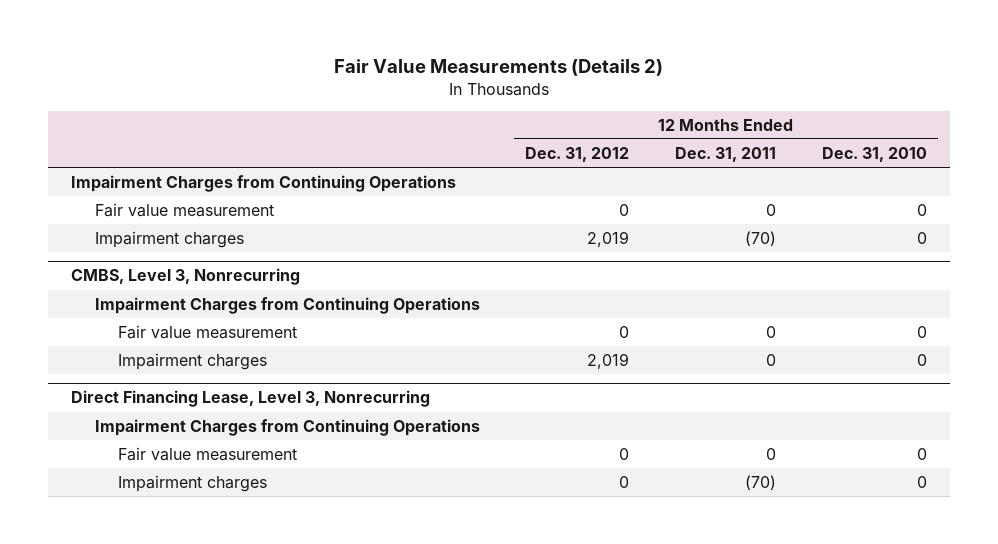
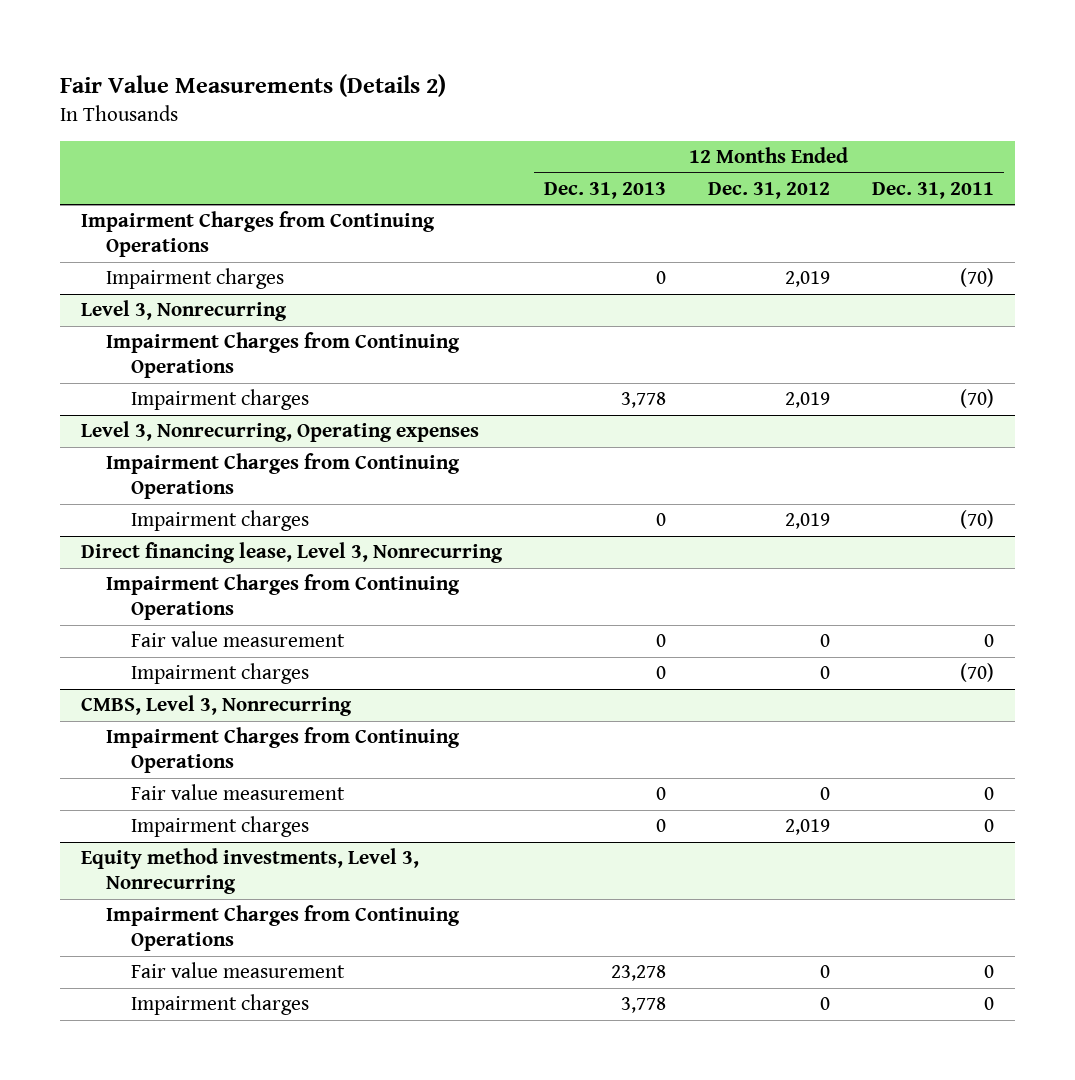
[821,146,927,162] Dec. 31, 2010 -> none
none -> [544,182,667,200] Dec. 31, 2013
[94,203,274,218] Fair value measurement -> none
none -> [81,300,288,322] Level 3, Nonrecurring
none -> [105,332,460,379] Impairment Charges from Continuing Operations
none -> [130,389,309,411] Impairment charges
none -> [81,421,480,443] Level 3, Nonrecurring, Operating expenses
none -> [105,453,460,500] Impairment Charges from Continuing Operations
none -> [130,510,309,532] Impairment charges
none -> [81,542,504,564] Direct financing lease, Level 3, Nonrecurring
none -> [105,574,460,621] Impairment Charges from Continuing Operations
none -> [130,631,345,648] Fair value measurement
none -> [130,663,309,685] Impairment charges
[71,390,431,408] Direct Financing Lease, Level 3, Nonrecurring -> none
none -> [81,848,420,895] Equity method investments, Level 3, Nonrecurring
[745,475,777,491] (70) -> [983,997,994,1011] 0

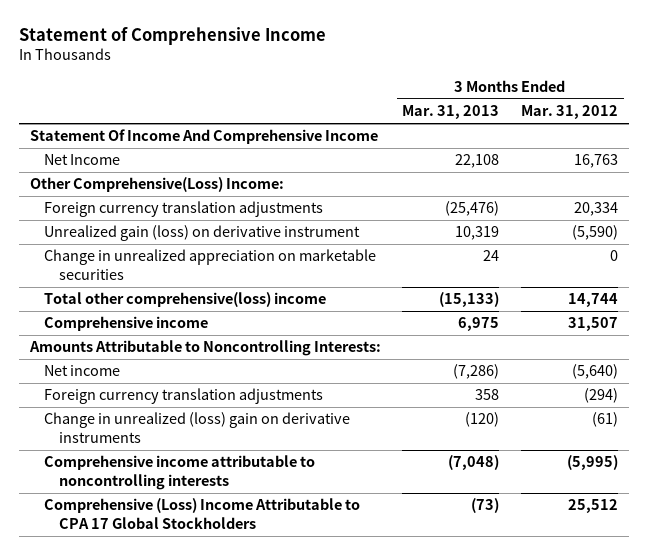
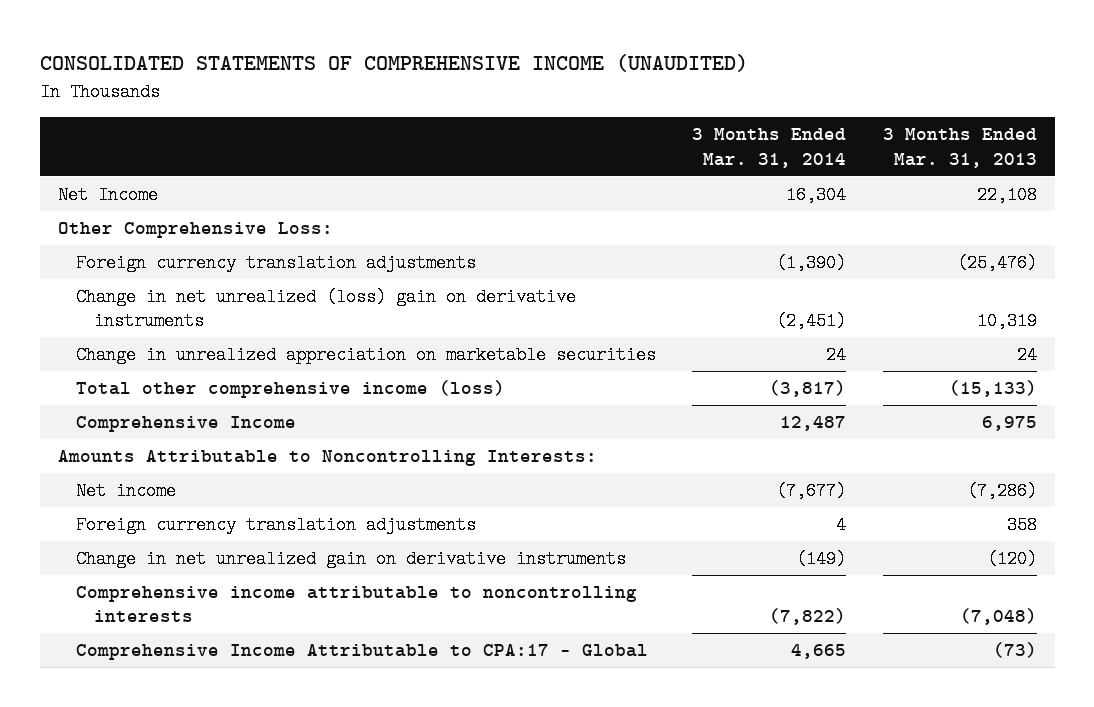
[18,27,326,46] Statement of Comprehensive Income -> [39,54,748,73] CONSOLIDATED STATEMENTS OF COMPREHENSIVE INCOME (UNAUDITED)
[521,105,619,120] Mar. 31, 2012 -> none
none -> [692,128,847,168] 3 Months Ended Mar. 31, 2014
[29,129,378,145] Statement Of Income And Comprehensive Income -> none
[29,177,284,193] Other Comprehensive(Loss) Income: -> [57,222,333,239] Other Comprehensive Loss:
[44,225,361,242] Unrealized gain (loss) on derivative instrument -> [75,288,576,331] Change in net unrealized (loss) gain on derivative instruments
[44,292,327,308] Total other comprehensive(loss) income -> [75,380,505,399] Total other comprehensive income (loss)
[44,316,209,332] Comprehensive income -> [75,416,296,433] Comprehensive Income
[44,412,351,443] Change in unrealized (loss) gain on derivative instruments -> [75,550,626,569] Change in net unrealized gain on derivative instruments
[44,498,361,529] Comprehensive (Loss) Income Attributable to CPA 17 Global Stockholders -> [75,644,648,661] Comprehensive Income Attributable to CPA:17 - Global

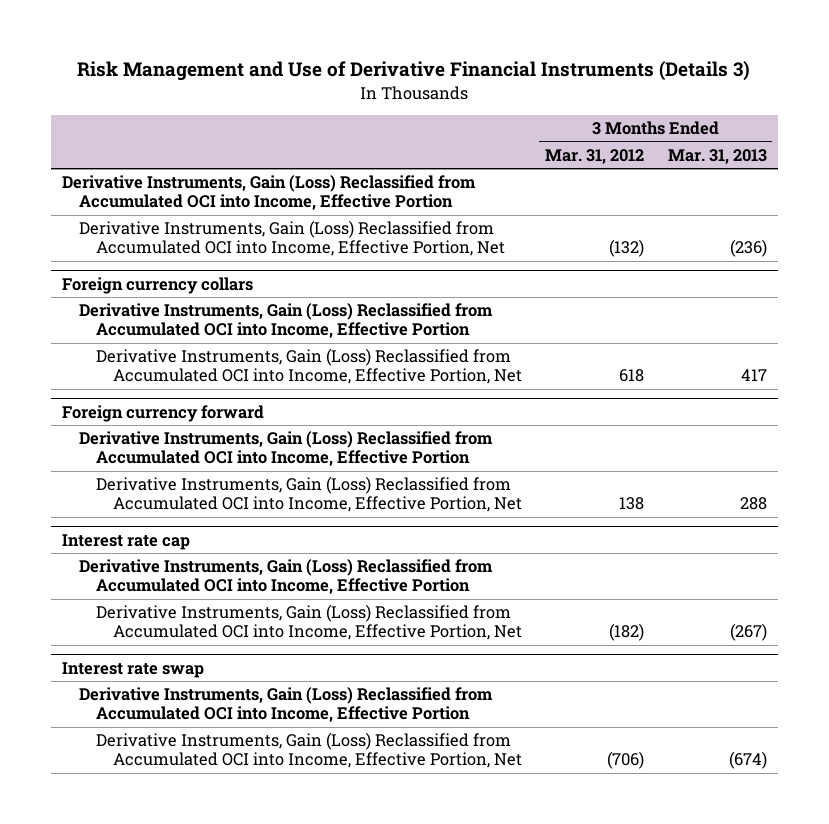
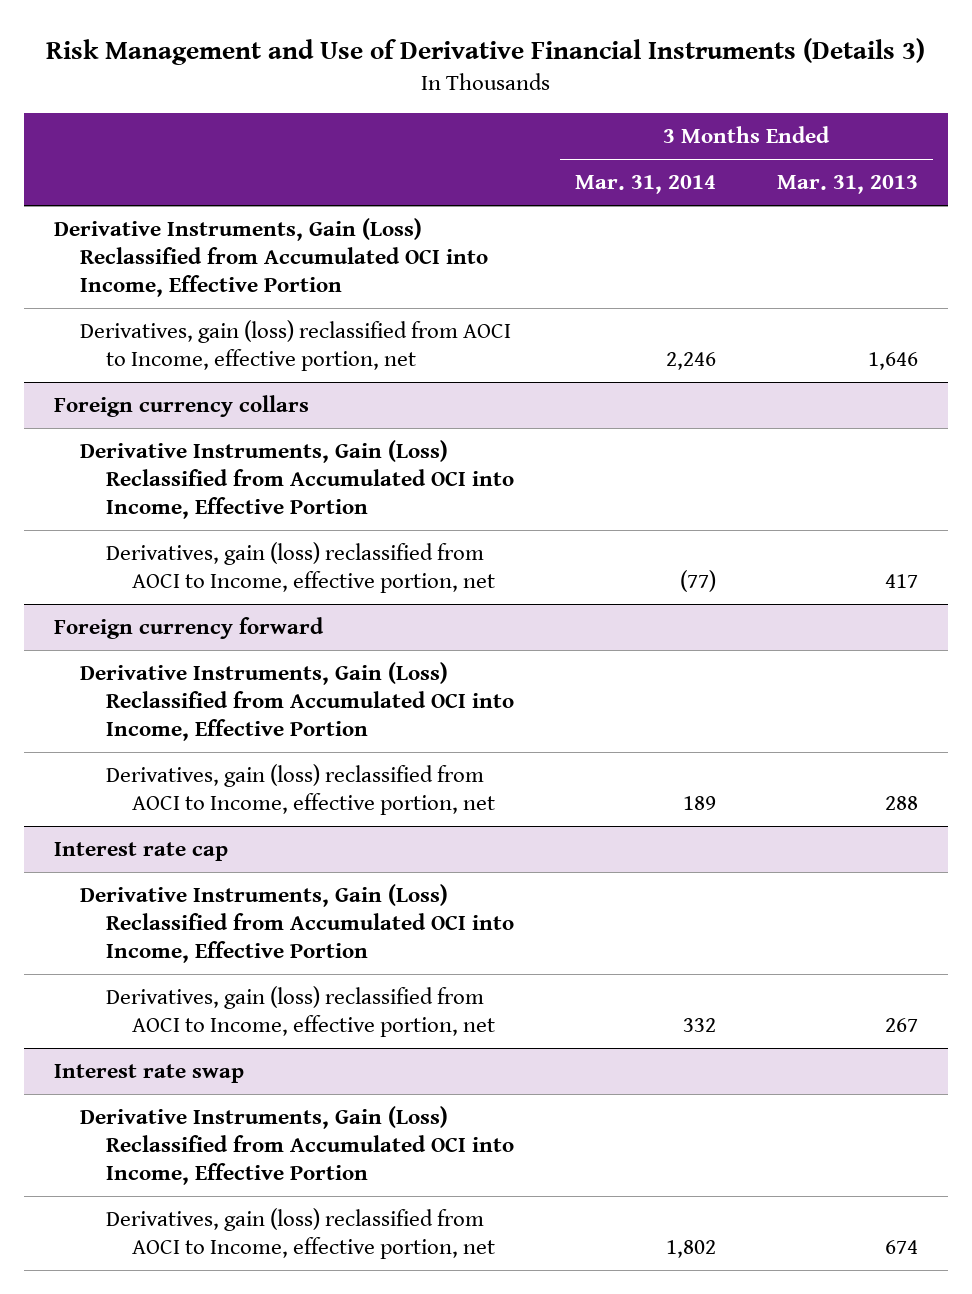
[545,148,645,164] Mar. 31, 2012 -> none
none -> [574,175,716,195] Mar. 31, 2014
[79,220,505,257] Derivative Instruments, Gain (Loss) Reclassified from Accumulated OCI into Income, Effective Portion, Net -> [80,320,512,372] Derivatives, gain (loss) reclassified from AOCI to Income, effective portion, net
[729,239,767,258] (236) -> [867,352,918,371] 1,646
[95,348,522,385] Derivative Instruments, Gain (Loss) Reclassified from Accumulated OCI into Income, Effective Portion, Net -> [105,542,495,594] Derivatives, gain (loss) reclassified from AOCI to Income, effective portion, net
[95,476,522,513] Derivative Instruments, Gain (Loss) Reclassified from Accumulated OCI into Income, Effective Portion, Net -> [105,764,495,816] Derivatives, gain (loss) reclassified from AOCI to Income, effective portion, net
[95,604,522,641] Derivative Instruments, Gain (Loss) Reclassified from Accumulated OCI into Income, Effective Portion, Net -> [105,986,495,1038] Derivatives, gain (loss) reclassified from AOCI to Income, effective portion, net
[729,623,767,642] (267) -> [884,1018,918,1033] 267
[95,732,522,769] Derivative Instruments, Gain (Loss) Reclassified from Accumulated OCI into Income, Effective Portion, Net -> [105,1208,495,1260] Derivatives, gain (loss) reclassified from AOCI to Income, effective portion, net
[728,751,767,770] (674) -> [884,1240,918,1255] 674

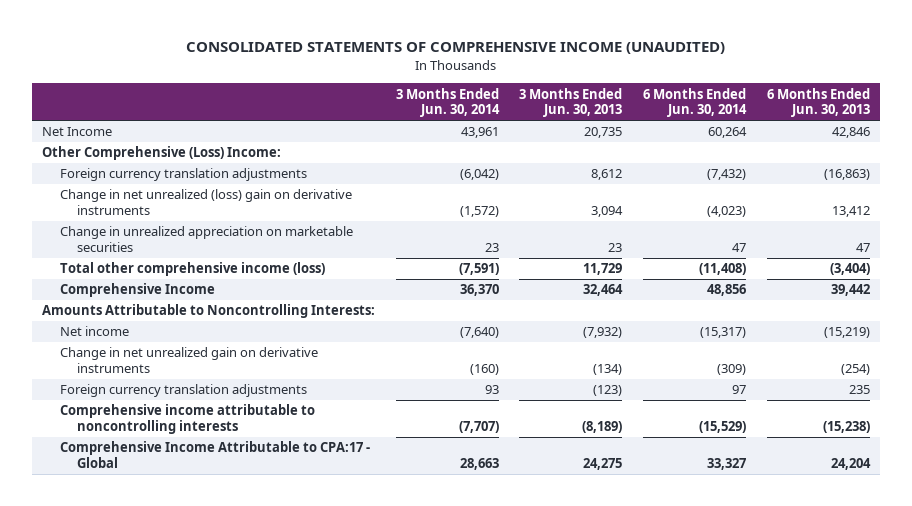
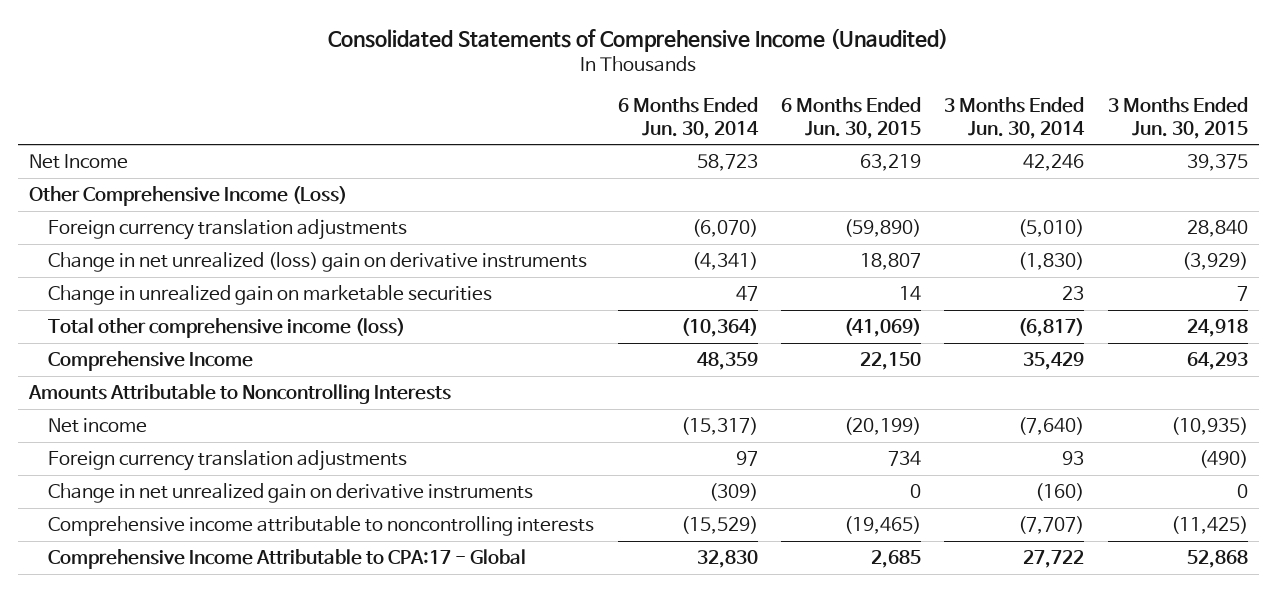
[185,42,725,55] CONSOLIDATED STATEMENTS OF COMPREHENSIVE INCOME (UNAUDITED) -> [328,28,949,53] Consolidated Statements of Comprehensive Income (Unaudited)
[519,87,623,118] 3 Months Ended Jun. 30, 2013 -> none
[766,87,870,118] 6 Months Ended Jun. 30, 2013 -> none
none -> [780,97,921,139] 6 Months Ended Jun. 30, 2015
none -> [1107,97,1248,139] 3 Months Ended Jun. 30, 2015
[460,127,499,139] 43,961 -> [1023,153,1085,171] 42,246
[708,127,748,139] 60,264 -> [696,153,758,171] 58,723
[42,146,282,161] Other Comprehensive (Loss) Income: -> [29,185,348,206] Other Comprehensive Income (Loss)
[459,169,499,181] (6,042) -> [1018,218,1085,237] (5,010)
[707,169,747,181] (7,432) -> [691,218,758,237] (6,070)
[459,206,499,218] (1,572) -> [1018,251,1085,270] (1,830)
[707,206,747,218] (4,023) -> [691,251,758,270] (4,341)
[59,226,353,253] Change in unrealized appreciation on marketable securities -> [48,284,493,305] Change in unrealized gain on marketable securities
[458,263,499,276] (7,591) -> [1018,317,1085,337] (6,817)
[699,263,747,276] (11,408) -> [680,317,758,337] (10,364)
[459,284,499,297] 36,370 -> [1023,351,1085,370] 35,429
[707,284,747,297] 48,856 -> [696,351,758,370] 48,359
[42,304,376,319] Amounts Attributable to Noncontrolling Interests: -> [28,383,452,404] Amounts Attributable to Noncontrolling Interests
[59,347,318,374] Change in net unrealized gain on derivative instruments -> [48,482,534,503] Change in net unrealized gain on derivative instruments
[459,458,499,471] 28,663 -> [1023,549,1085,568] 27,722
[707,458,747,471] 33,327 -> [696,549,758,568] 32,830

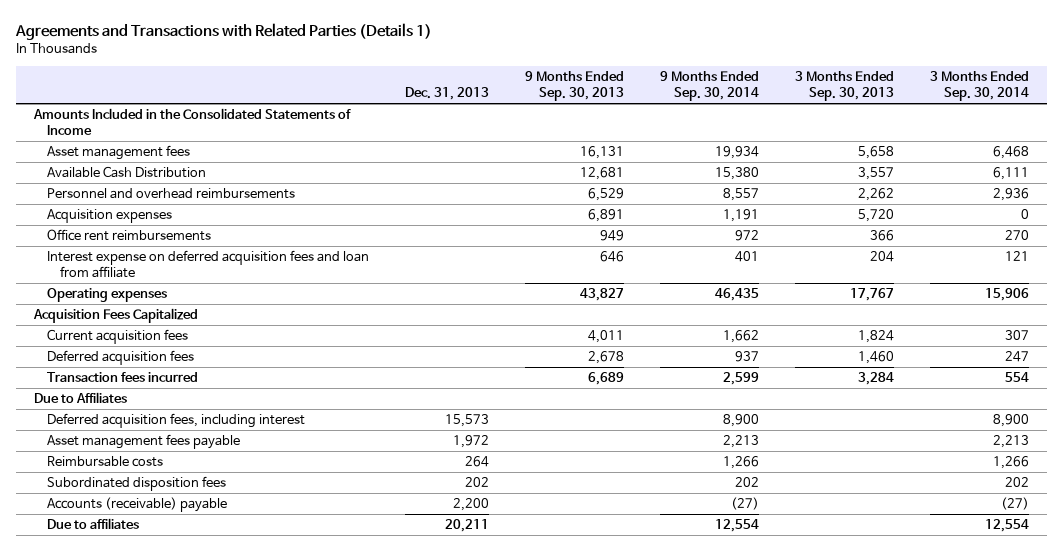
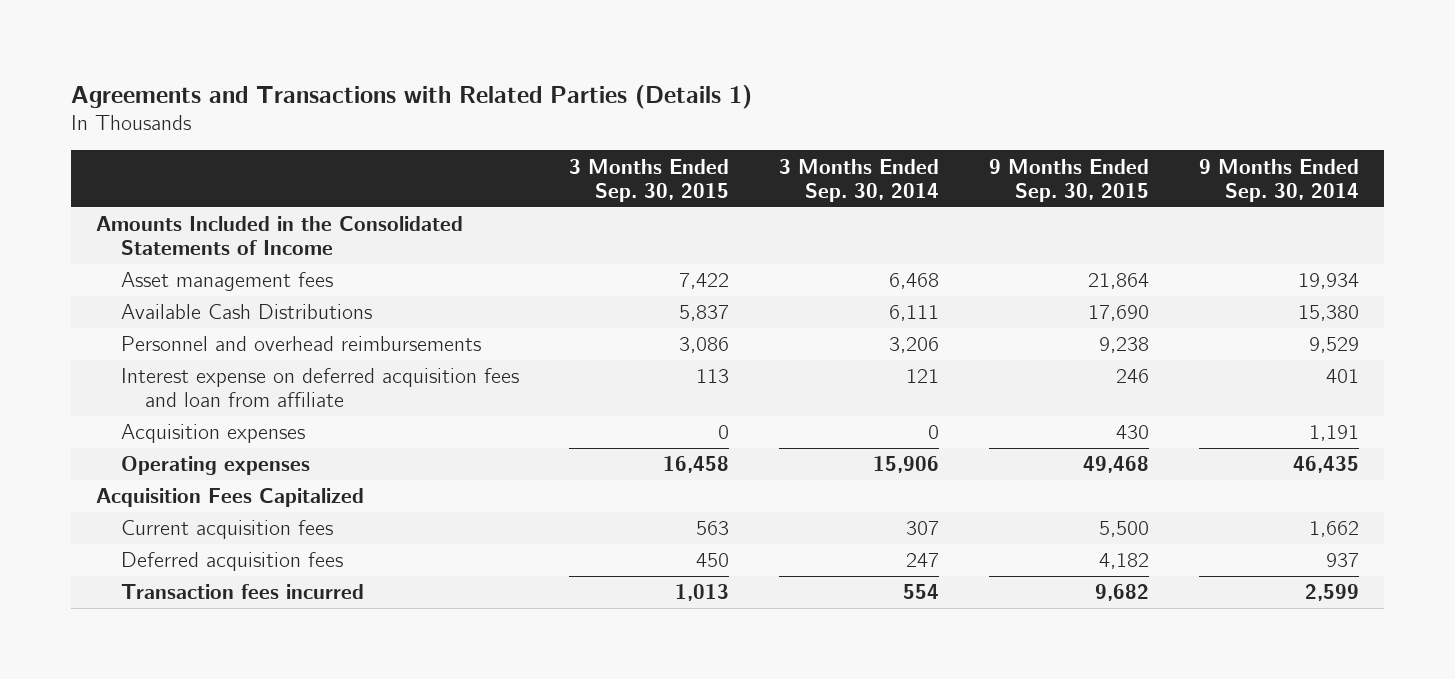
[404,87,489,101] Dec. 31, 2013 -> none
[524,71,624,102] 9 Months Ended Sep. 30, 2013 -> none
[794,71,894,102] 3 Months Ended Sep. 30, 2013 -> none
none -> [568,158,729,202] 3 Months Ended Sep. 30, 2015
none -> [988,158,1149,202] 9 Months Ended Sep. 30, 2015
[46,229,211,242] Office rent reimbursements -> none
[46,166,206,179] Available Cash Distribution -> [120,304,372,320] Available Cash Distributions
[722,188,759,202] 8,557 -> [1309,337,1360,354] 9,529
[992,188,1029,202] 2,936 -> [888,337,939,354] 3,206
[46,209,172,224] Acquisition expenses -> [120,424,305,444] Acquisition expenses
[34,392,128,404] Due to Affiliates -> none
[46,413,305,429] Deferred acquisition fees, including interest -> none
[46,434,240,450] Asset management fees payable -> none
[46,456,163,468] Reimbursable costs -> none
[46,476,226,492] Subordinated disposition fees -> none
[46,497,227,513] Accounts (receivable) payable -> none
[46,518,139,530] Due to affiliates -> none

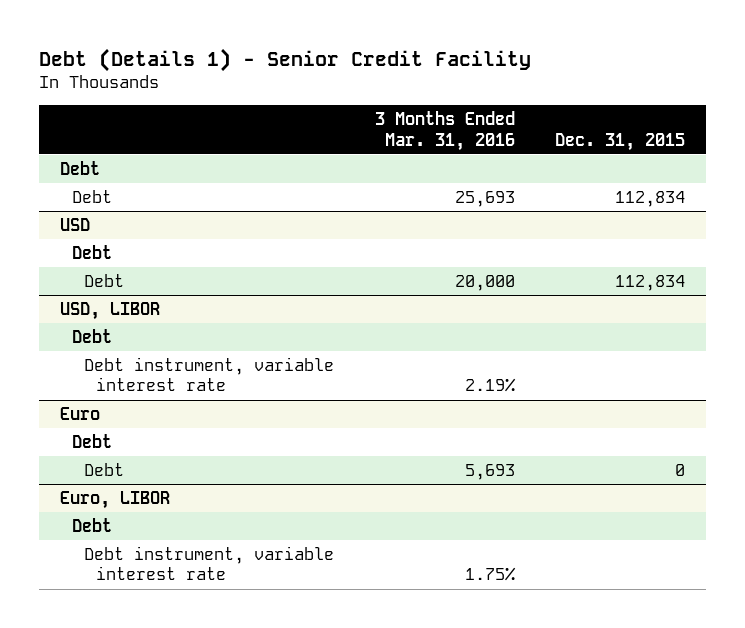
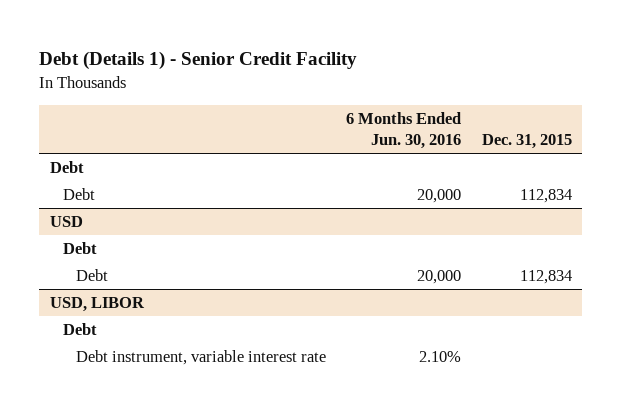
[374,111,515,151] 3 Months Ended Mar. 31, 2016 -> none
none -> [346,111,462,149] 6 Months Ended Jun. 30, 2016
[59,406,100,420] Euro -> none
[71,433,112,448] Debt -> none
[83,462,124,476] Debt -> none
[59,490,170,509] Euro, LIBOR -> none
[71,517,112,532] Debt -> none
[83,545,334,581] Debt instrument, variable interest rate -> none

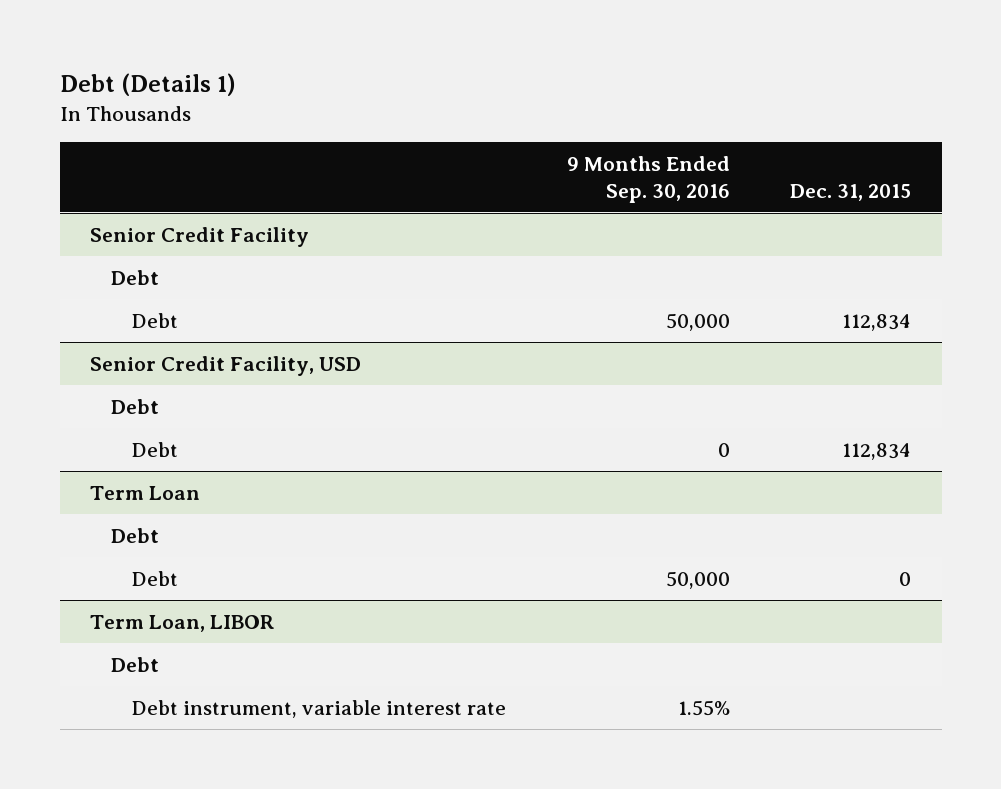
[39,51,358,71] Debt (Details 1) - Senior Credit Facility -> [59,73,236,97] Debt (Details 1)
[346,111,462,149] 6 Months Ended Jun. 30, 2016 -> none
none -> [566,155,730,203] 9 Months Ended Sep. 30, 2016
none -> [89,226,309,247] Senior Credit Facility
[49,216,83,228] USD -> none
none -> [89,355,361,376] Senior Credit Facility, USD
[49,297,145,313] USD, LIBOR -> none
none -> [89,485,200,500] Term Loan
none -> [131,570,179,586] Debt
none -> [89,614,274,632] Term Loan, LIBOR
none -> [110,656,159,672] Debt

